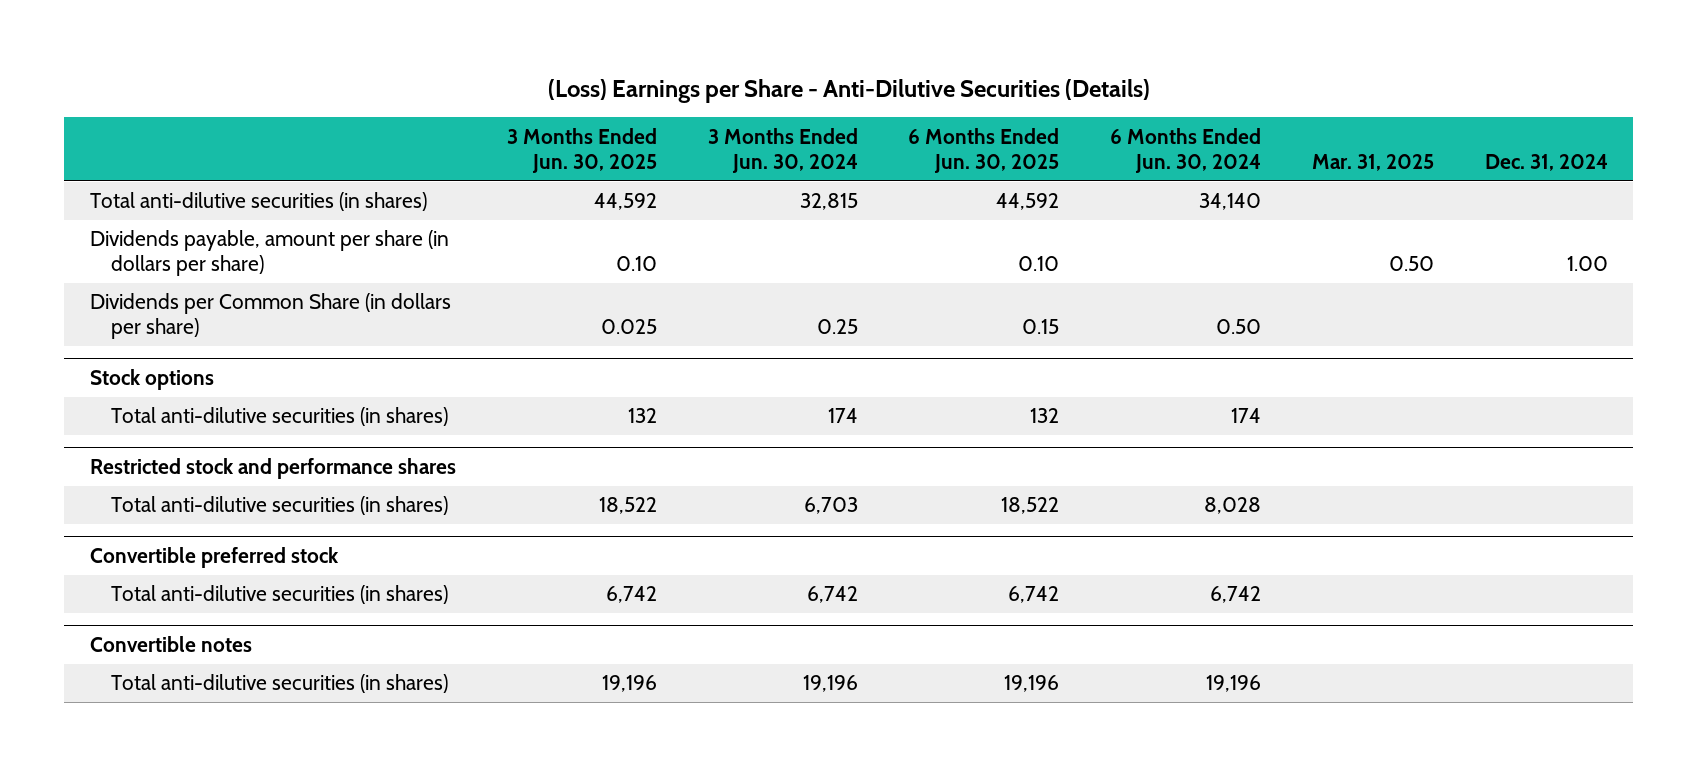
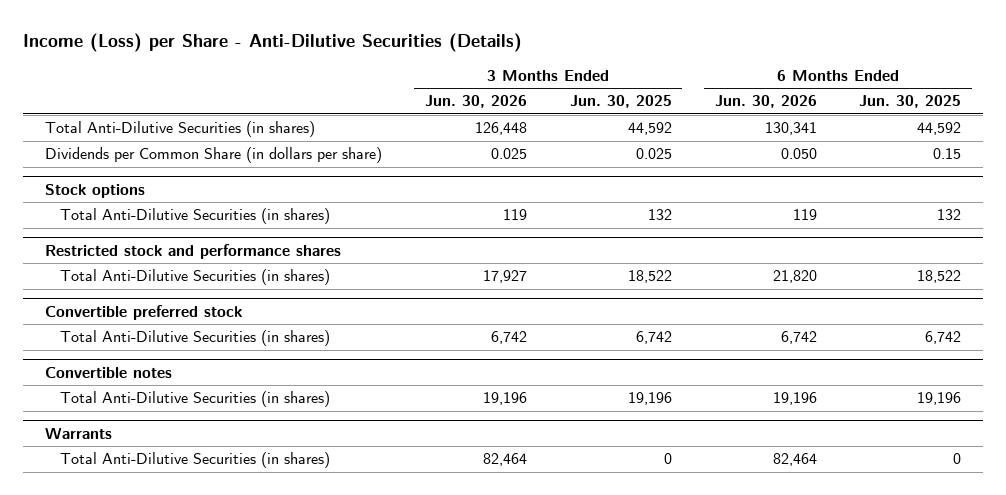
[547,78,1150,103] (Loss) Earnings per Share - Anti-Dilutive Securities (Details) -> [23,33,523,53] Income (Loss) per Share - Anti-Dilutive Securities (Details)
[707,127,858,173] 3 Months Ended Jun. 30, 2024 -> none
[1110,127,1262,173] 6 Months Ended Jun. 30, 2024 -> none
[1312,153,1435,171] Mar. 31, 2025 -> none
[1485,153,1609,171] Dec. 31, 2024 -> none
none -> [424,95,527,109] Jun. 30, 2026
none -> [714,95,817,109] Jun. 30, 2026
[89,230,449,277] Dividends payable, amount per share (in dollars per share) -> none
[89,192,427,212] Total anti-dilutive securities (in shares) -> [44,121,315,138] Total Anti-Dilutive Securities (in shares)
[110,407,448,427] Total anti-dilutive securities (in shares) -> [59,208,330,225] Total Anti-Dilutive Securities (in shares)
[110,496,448,516] Total anti-dilutive securities (in shares) -> [59,269,330,286] Total Anti-Dilutive Securities (in shares)
[110,585,448,605] Total anti-dilutive securities (in shares) -> [59,330,330,347] Total Anti-Dilutive Securities (in shares)
[110,674,448,694] Total anti-dilutive securities (in shares) -> [59,391,330,408] Total Anti-Dilutive Securities (in shares)
none -> [44,427,112,439] Warrants
none -> [59,452,330,469] Total Anti-Dilutive Securities (in shares)

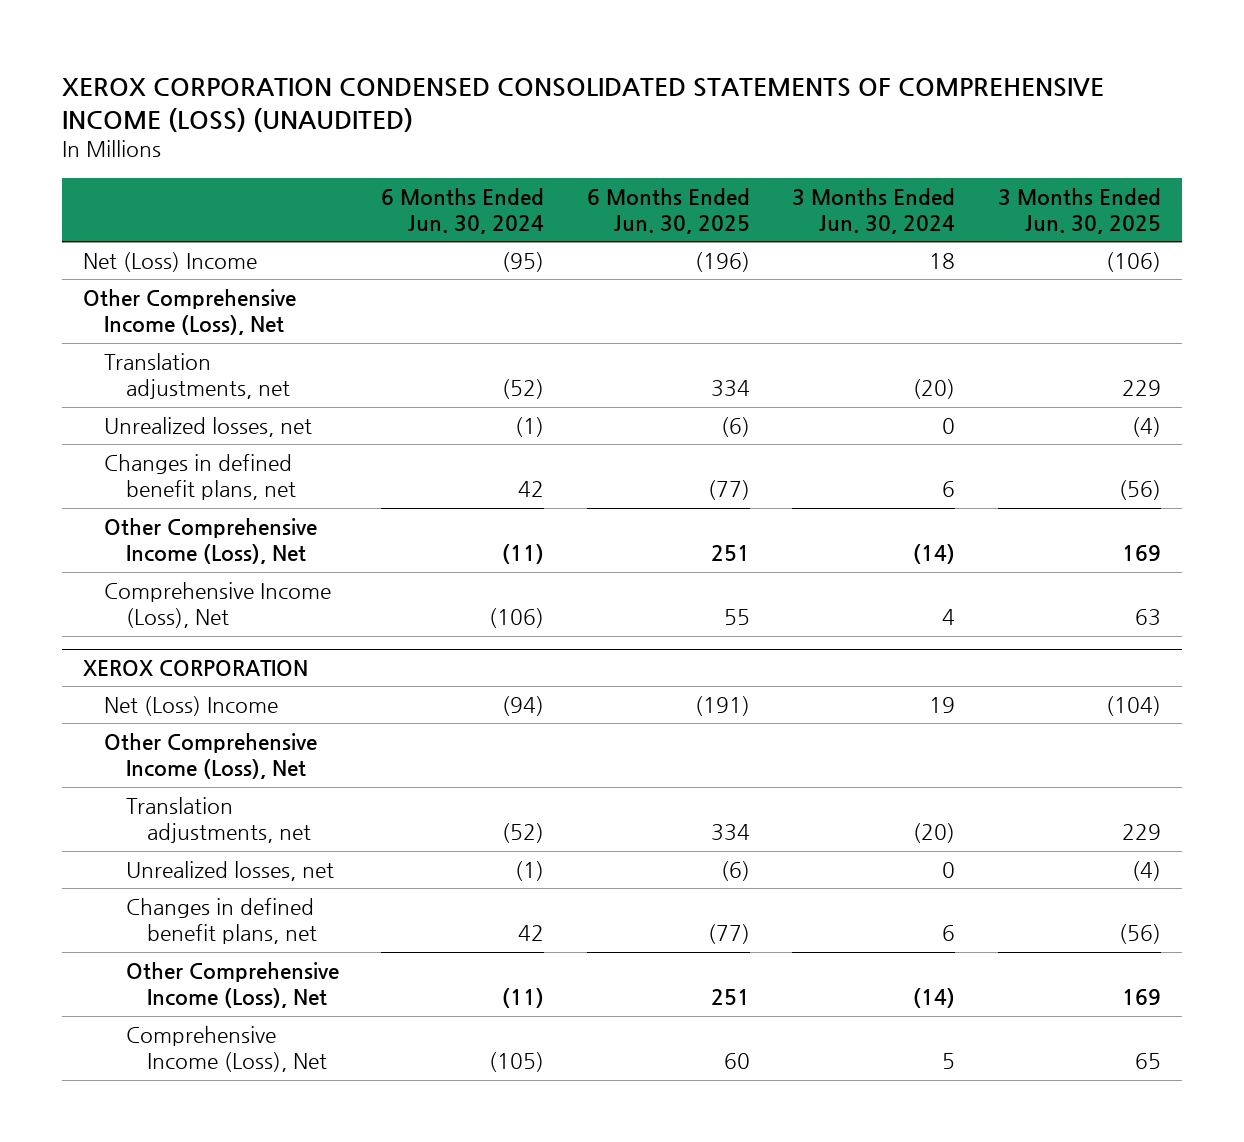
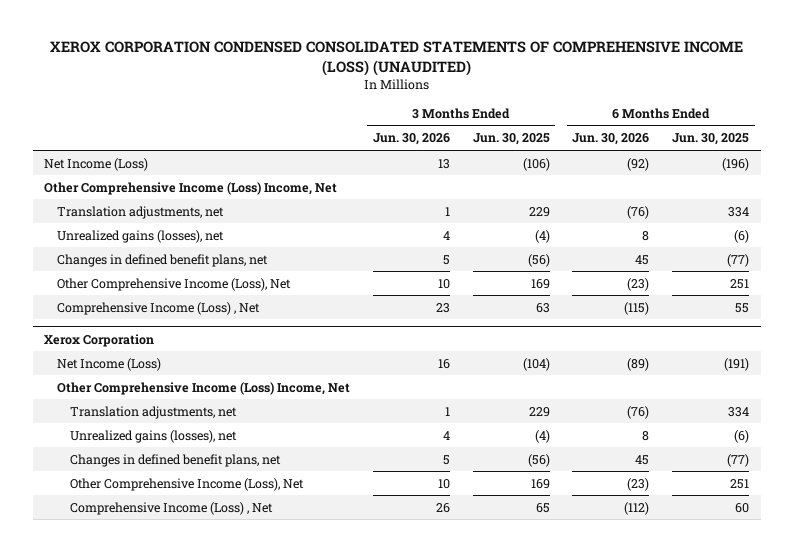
[381,187,545,234] 6 Months Ended Jun. 30, 2024 -> none
[792,187,956,234] 3 Months Ended Jun. 30, 2024 -> none
none -> [372,133,450,146] Jun. 30, 2026
none -> [572,133,650,146] Jun. 30, 2026
[82,252,257,273] Net (Loss) Income -> [43,157,148,171] Net Income (Loss)
[82,289,296,336] Other Comprehensive Income (Loss), Net -> [43,181,337,195] Other Comprehensive Income (Loss) Income, Net
[104,417,313,438] Unrealized losses, net -> [57,229,225,243] Unrealized gains (losses), net
[104,582,332,629] Comprehensive Income (Loss), Net -> [57,301,261,315] Comprehensive Income (Loss) , Net
[82,660,308,677] XEROX CORPORATION -> [43,333,154,347] Xerox Corporation
[104,696,279,717] Net (Loss) Income -> [57,357,162,371] Net Income (Loss)
[104,733,318,780] Other Comprehensive Income (Loss), Net -> [57,381,351,395] Other Comprehensive Income (Loss) Income, Net
[125,861,334,882] Unrealized losses, net -> [70,429,238,443] Unrealized gains (losses), net
[125,1026,328,1073] Comprehensive Income (Loss), Net -> [70,501,274,515] Comprehensive Income (Loss) , Net

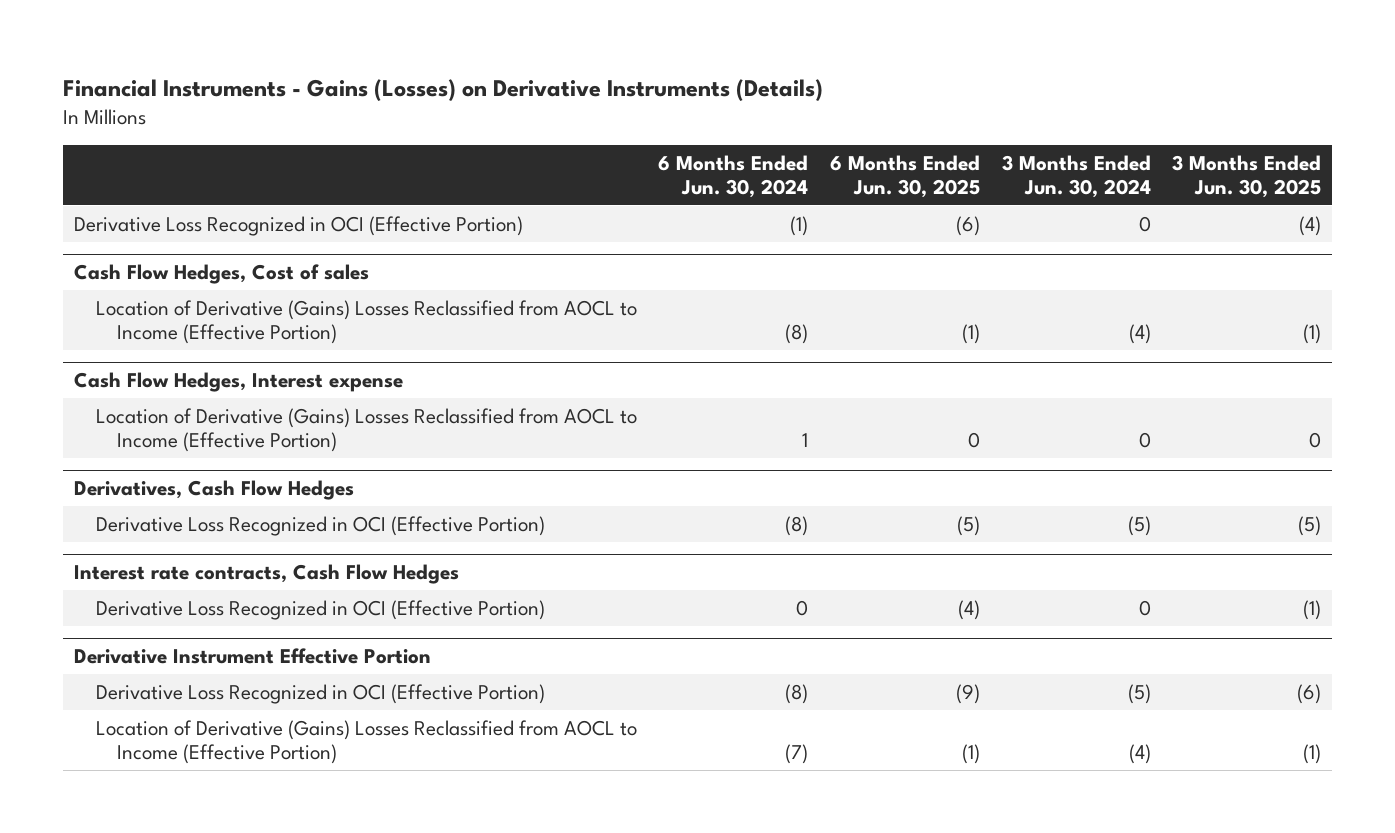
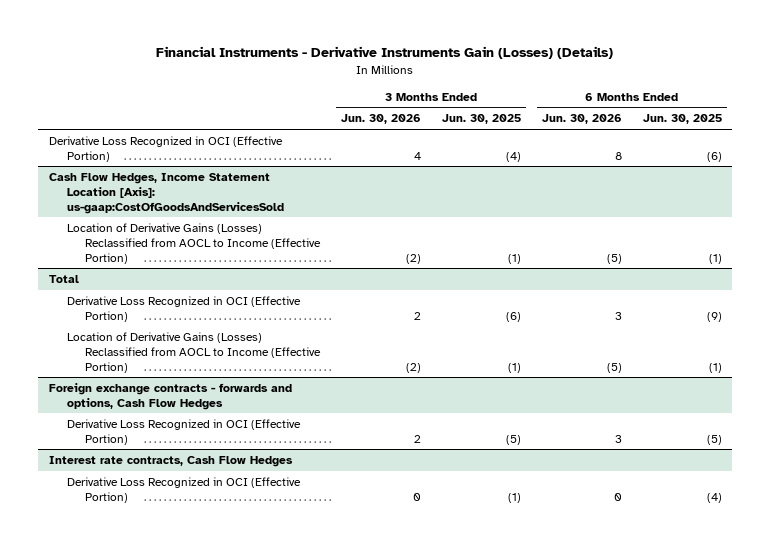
[63,78,824,101] Financial Instruments - Gains (Losses) on Derivative Instruments (Details) -> [156,46,614,60] Financial Instruments - Derivative Instruments Gain (Losses) (Details)
[658,154,809,198] 6 Months Ended Jun. 30, 2024 -> none
[1001,154,1151,198] 3 Months Ended Jun. 30, 2024 -> none
none -> [341,114,422,125] Jun. 30, 2026
none -> [541,114,622,125] Jun. 30, 2026
[74,263,370,284] Cash Flow Hedges, Cost of sales -> none
[74,371,404,392] Cash Flow Hedges, Interest expense -> none
[74,479,355,500] Derivatives, Cash Flow Hedges -> none
none -> [48,172,285,214] Cash Flow Hedges, Income Statement Location [Axis]: us-gaap:CostOfGoodsAndServicesSold
[95,299,637,344] Location of Derivative (Gains) Losses Reclassified from AOCL to Income (Effective Portion) -> [67,222,322,264] Location of Derivative Gains (Losses) Reclassified from AOCL to Income (Effective Portion)
none -> [48,274,79,283] Total
none -> [67,295,302,322] Derivative Loss Recognized in OCI (Effective Portion)
[95,407,637,452] Location of Derivative (Gains) Losses Reclassified from AOCL to Income (Effective Portion) -> [67,331,322,373] Location of Derivative Gains (Losses) Reclassified from AOCL to Income (Effective Portion)
[967,431,980,448] 0 -> [708,362,722,373] (1)
[1309,431,1322,448] 0 -> [508,362,522,373] (1)
none -> [48,382,292,410] Foreign exchange contracts - forwards and options, Cash Flow Hedges
[74,647,432,664] Derivative Instrument Effective Portion -> none
[95,683,545,704] Derivative Loss Recognized in OCI (Effective Portion) -> none
[95,719,637,764] Location of Derivative (Gains) Losses Reclassified from AOCL to Income (Effective Portion) -> none

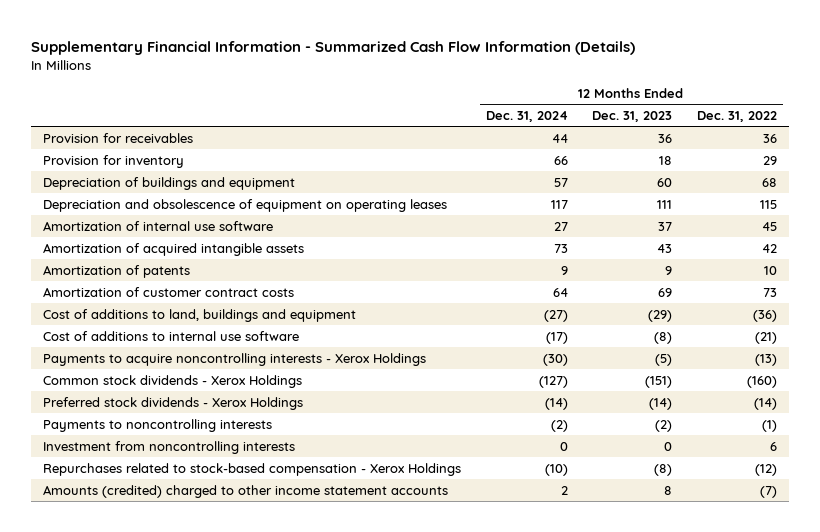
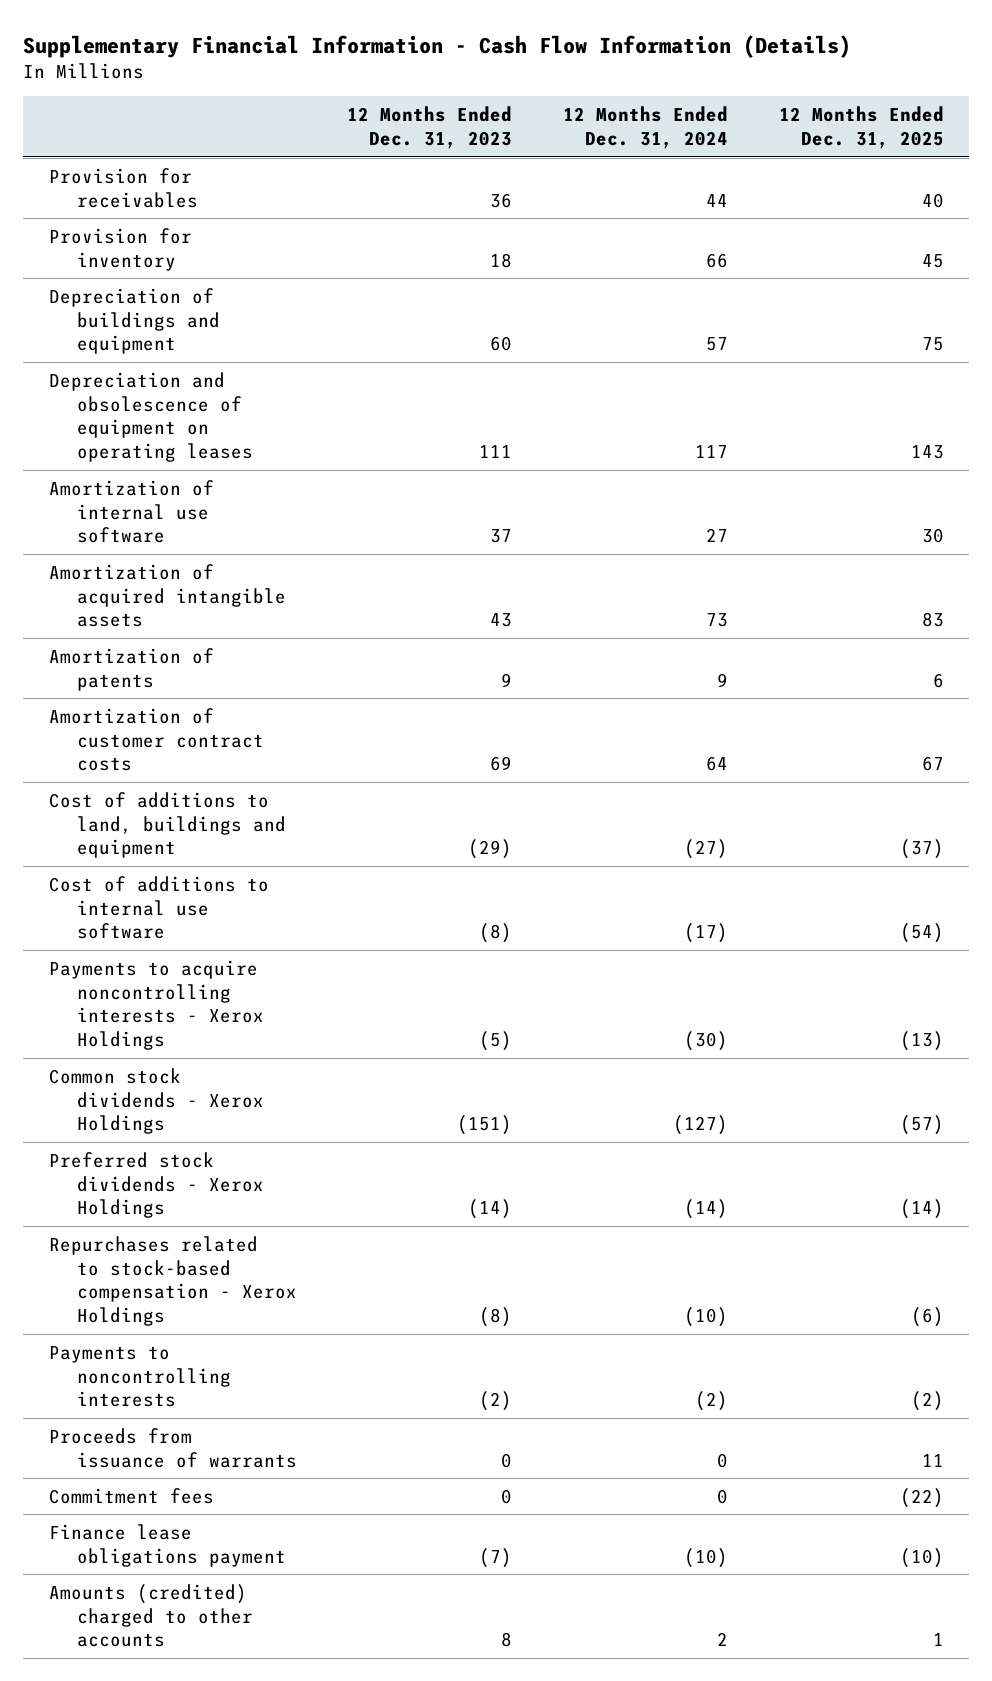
[31,40,636,55] Supplementary Financial Information - Summarized Cash Flow Information (Details) -> [23,34,852,58] Supplementary Financial Information - Cash Flow Information (Details)
[696,110,777,122] Dec. 31, 2022 -> none
none -> [778,106,944,149] 12 Months Ended Dec. 31, 2025
[43,440,296,454] Investment from noncontrolling interests -> none
[43,418,273,432] Payments to noncontrolling interests -> [48,1345,231,1408] Payments to noncontrolling interests
none -> [48,1427,297,1468] Proceeds from issuance of warrants
none -> [48,1487,214,1504] Commitment fees
none -> [48,1523,286,1567] Finance lease obligations payment
[43,484,449,498] Amounts (credited) charged to other income statement accounts -> [48,1583,253,1648] Amounts (credited) charged to other accounts

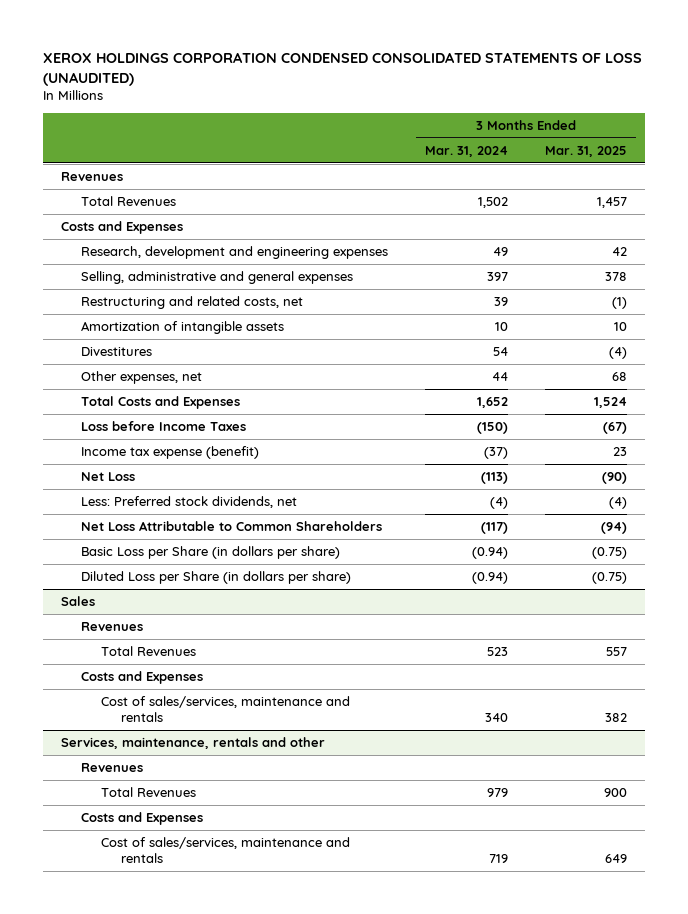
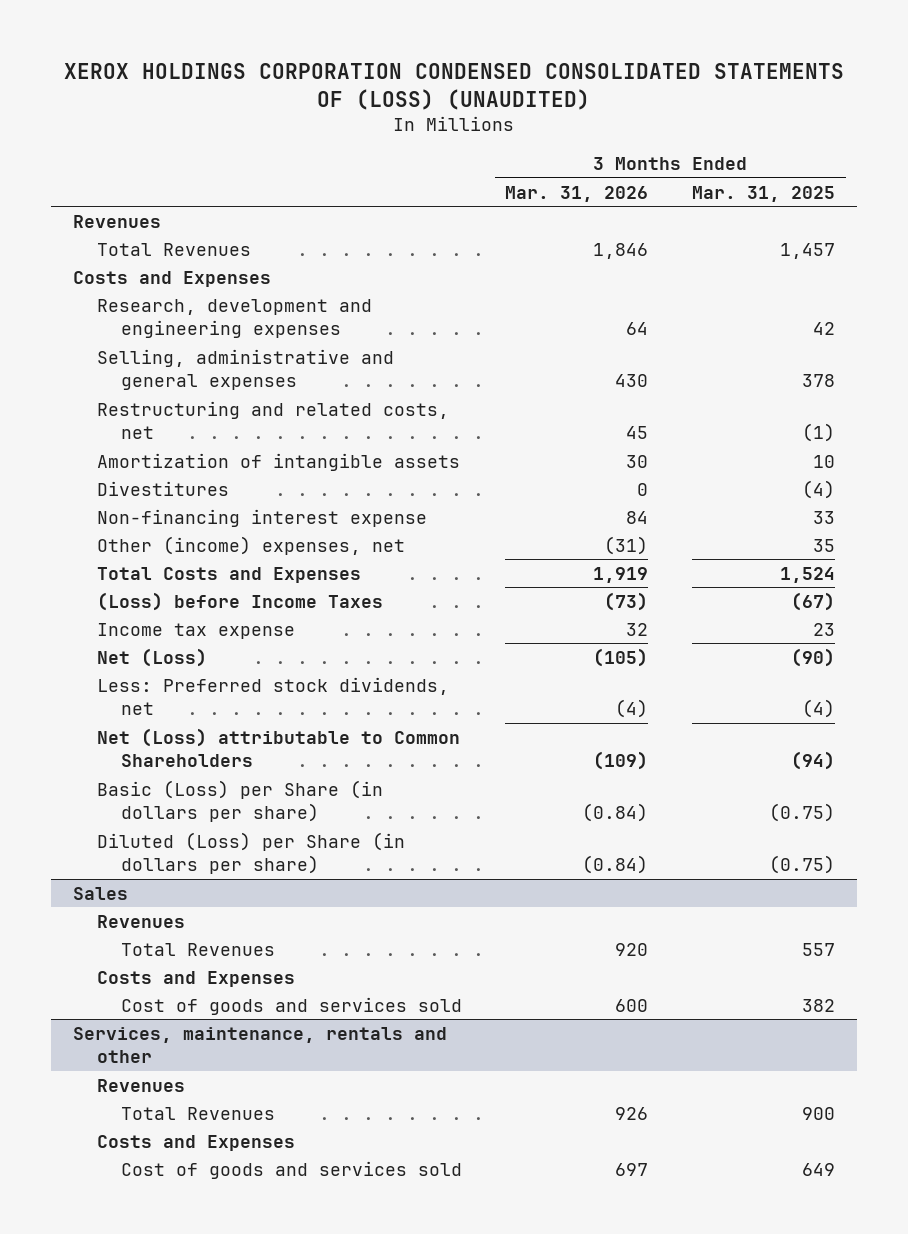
[42,51,642,86] XEROX HOLDINGS CORPORATION CONDENSED CONSOLIDATED STATEMENTS OF LOSS (UNAUDITED) -> [64,63,845,111] XEROX HOLDINGS CORPORATION CONDENSED CONSOLIDATED STATEMENTS OF (LOSS) (UNAUDITED)
[424,145,508,157] Mar. 31, 2024 -> none
none -> [505,185,649,202] Mar. 31, 2026
none -> [97,508,428,527] Non-financing interest expense
[81,371,203,385] Other expenses, net -> [97,535,406,555] Other (income) expenses, net
[611,372,627,382] 68 -> [813,538,836,552] 35
[81,421,247,432] Loss before Income Taxes -> [97,591,384,611] (Loss) before Income Taxes
[81,446,260,460] Income tax expense (benefit) -> [97,622,296,639] Income tax expense
[81,472,136,482] Net Loss -> [97,647,208,667] Net (Loss)
[81,521,383,532] Net Loss Attributable to Common Shareholders -> [97,727,461,767] Net (Loss) attributable to Common Shareholders
[81,546,341,560] Basic Loss per Share (in dollars per share) -> [97,779,384,822] Basic (Loss) per Share (in dollars per share)
[81,571,352,585] Diluted Loss per Share (in dollars per share) -> [97,831,406,874] Diluted (Loss) per Share (in dollars per share)
[100,696,350,722] Cost of sales/services, maintenance and rentals -> [120,996,462,1015] Cost of goods and services sold
[100,837,350,863] Cost of sales/services, maintenance and rentals -> [120,1160,462,1179] Cost of goods and services sold

